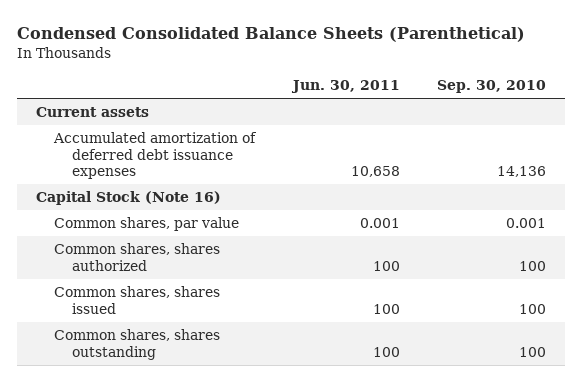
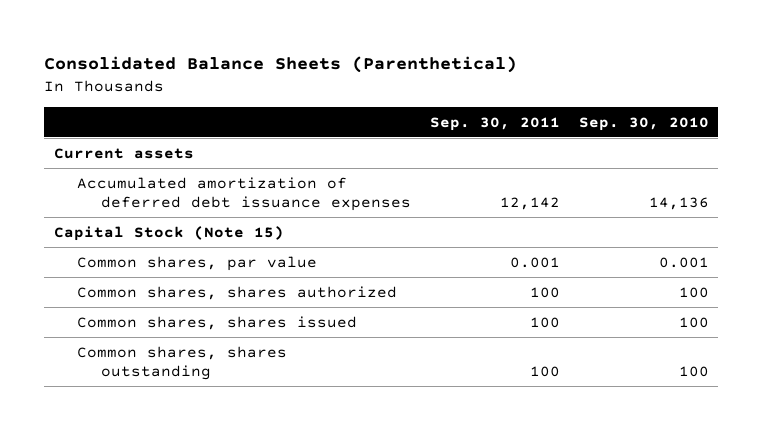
[17,26,526,42] Condensed Consolidated Balance Sheets (Parenthetical) -> [44,56,518,74] Consolidated Balance Sheets (Parenthetical)
[290,80,400,94] Jun. 30, 2011 -> none
none -> [429,116,560,131] Sep. 30, 2011
[36,191,222,206] Capital Stock (Note 16) -> [53,225,284,241] Capital Stock (Note 15)

